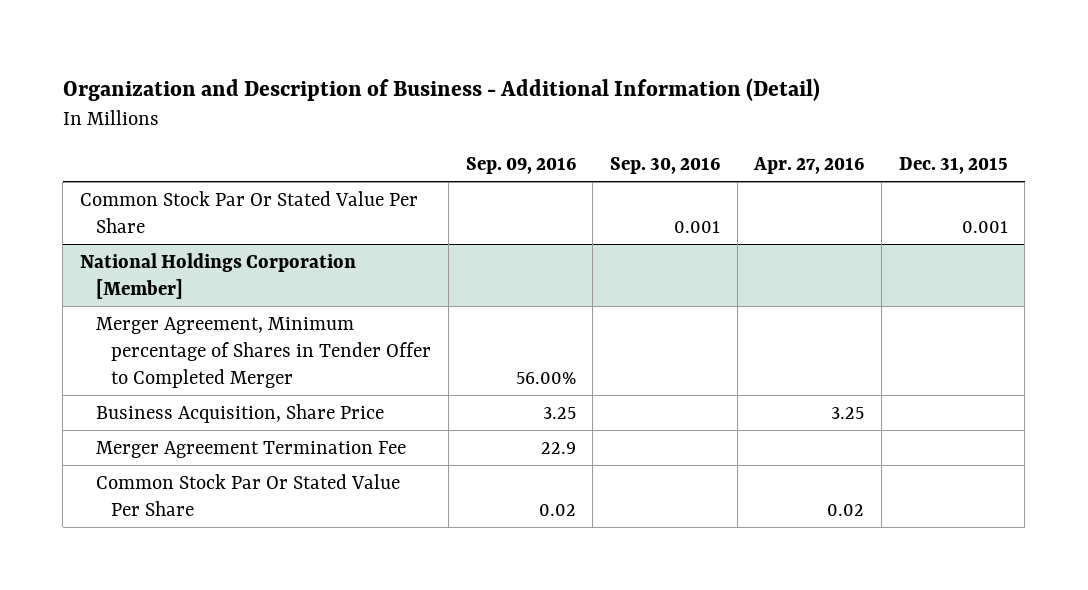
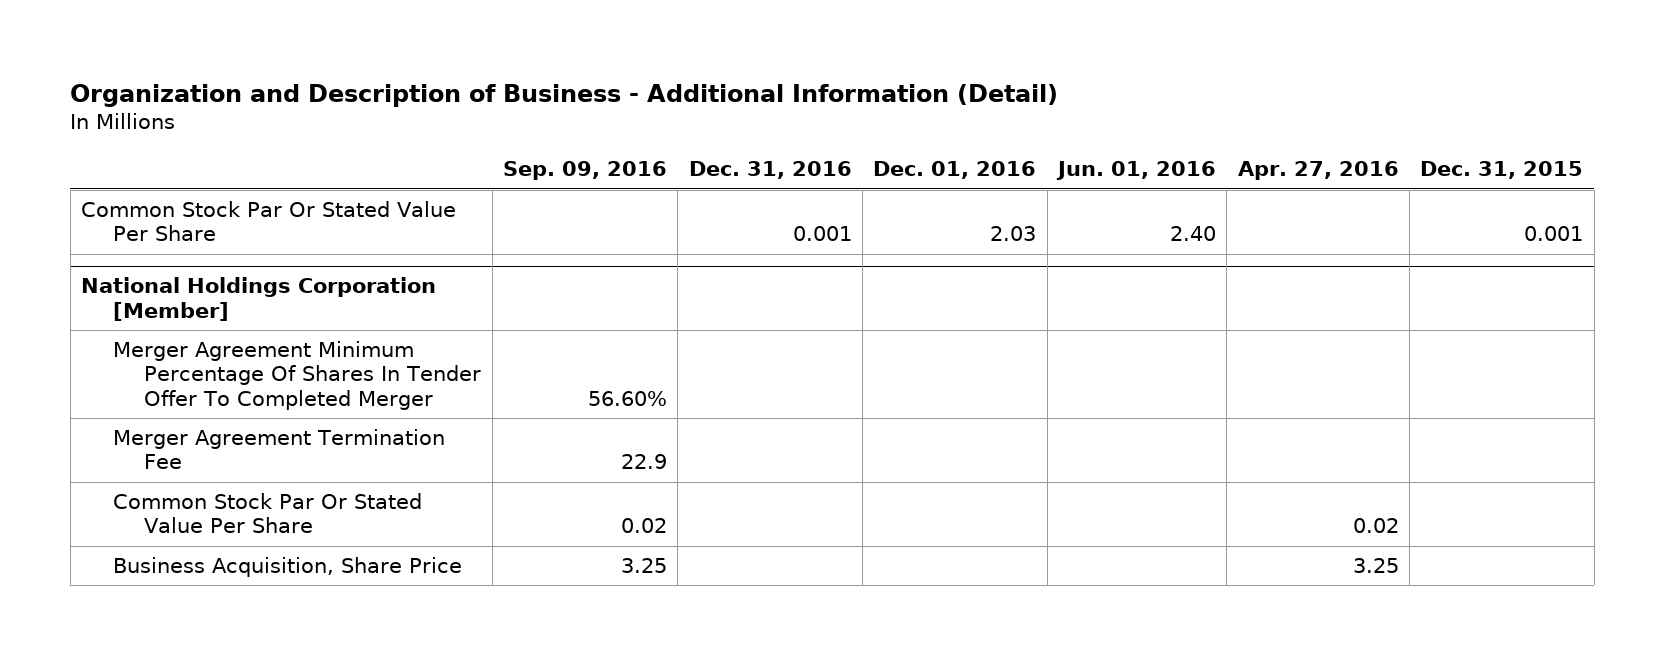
[610,156,721,174] Sep. 30, 2016 -> none
none -> [688,161,852,180] Dec. 31, 2016
none -> [873,161,1037,180] Dec. 01, 2016
none -> [1056,161,1217,181] Jun. 01, 2016
[95,316,432,388] Merger Agreement, Minimum percentage of Shares in Tender Offer to Completed Merger -> [112,341,482,410] Merger Agreement Minimum Percentage Of Shares In Tender Offer To Completed Merger
[515,371,576,384] 56.00% -> [587,390,667,406] 56.60%
[95,403,384,423] Business Acquisition, Share Price -> [112,557,462,578] Business Acquisition, Share Price

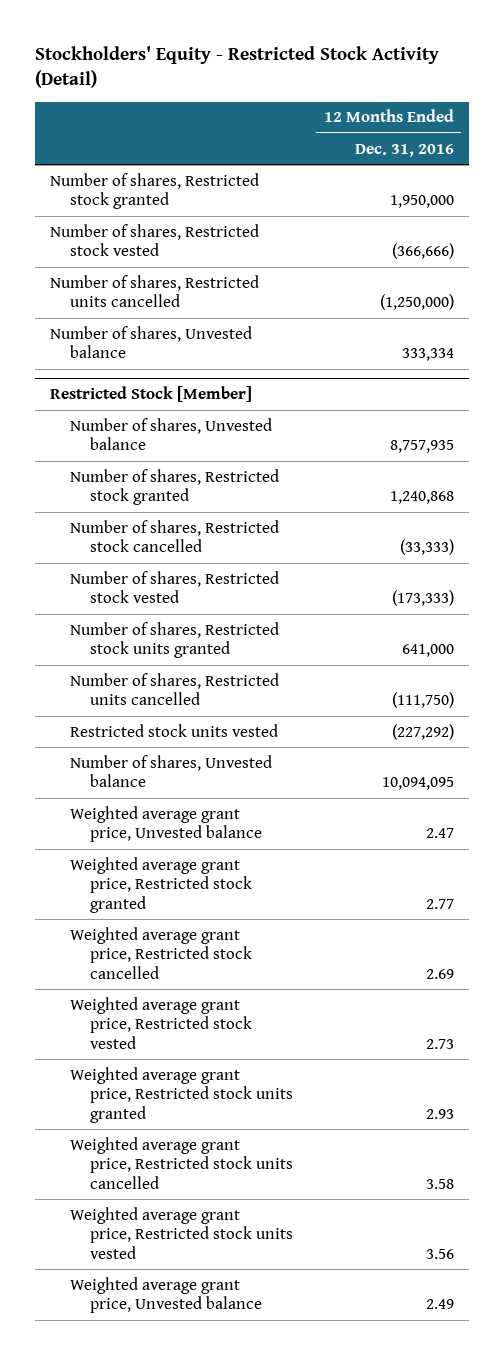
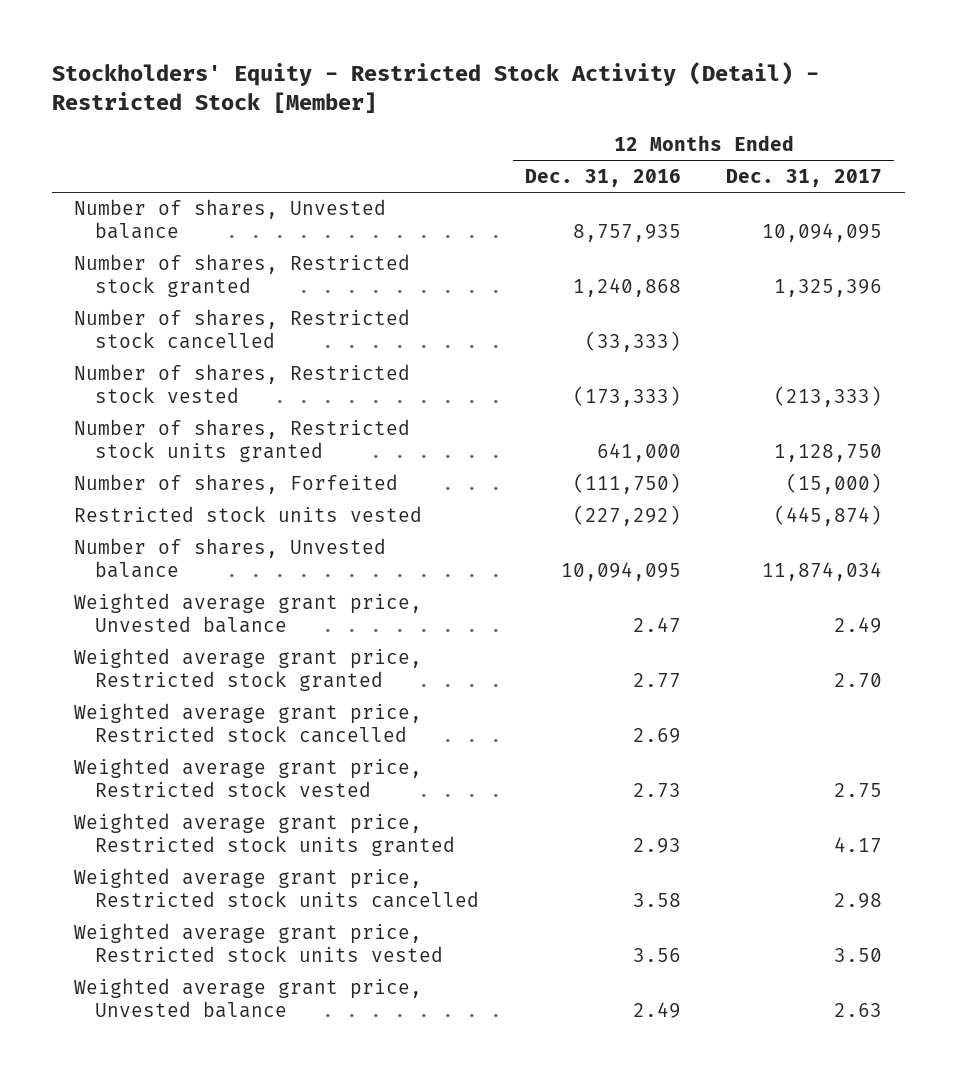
[34,45,439,89] Stockholders' Equity - Restricted Stock Activity (Detail) -> [51,61,819,113] Stockholders' Equity - Restricted Stock Activity (Detail) - Restricted Stock [Member]
none -> [726,169,883,188] Dec. 31, 2017
[50,172,260,210] Number of shares, Restricted stock granted -> none
[50,223,260,257] Number of shares, Restricted stock vested -> none
[50,274,260,308] Number of shares, Restricted units cancelled -> none
[50,325,253,359] Number of shares, Unvested balance -> none
[50,386,253,403] Restricted Stock [Member] -> none
[69,672,279,706] Number of shares, Restricted units cancelled -> [74,474,399,495] Number of shares, Forfeited

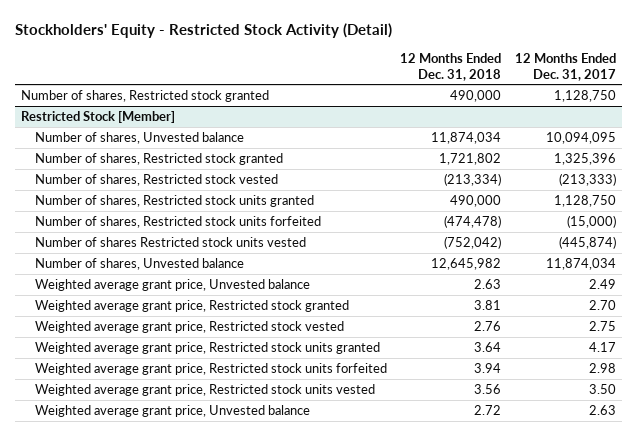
[51,61,819,113] Stockholders' Equity - Restricted Stock Activity (Detail) - Restricted Stock [Member] -> [14,22,392,38] Stockholders' Equity - Restricted Stock Activity (Detail)
[524,169,681,188] Dec. 31, 2016 -> none
none -> [400,52,502,81] 12 Months Ended Dec. 31, 2018
none -> [21,89,270,102] Number of shares, Restricted stock granted
none -> [21,110,176,123] Restricted Stock [Member]
[74,309,411,350] Number of shares, Restricted stock cancelled -> none
[74,474,399,495] Number of shares, Forfeited -> [35,215,322,228] Number of shares, Restricted stock units forfeited
[74,506,423,523] Restricted stock units vested -> [35,236,307,247] Number of shares Restricted stock units vested
[74,703,423,744] Weighted average grant price, Restricted stock cancelled -> none
[74,868,480,909] Weighted average grant price, Restricted stock units cancelled -> [35,362,388,375] Weighted average grant price, Restricted stock units forfeited

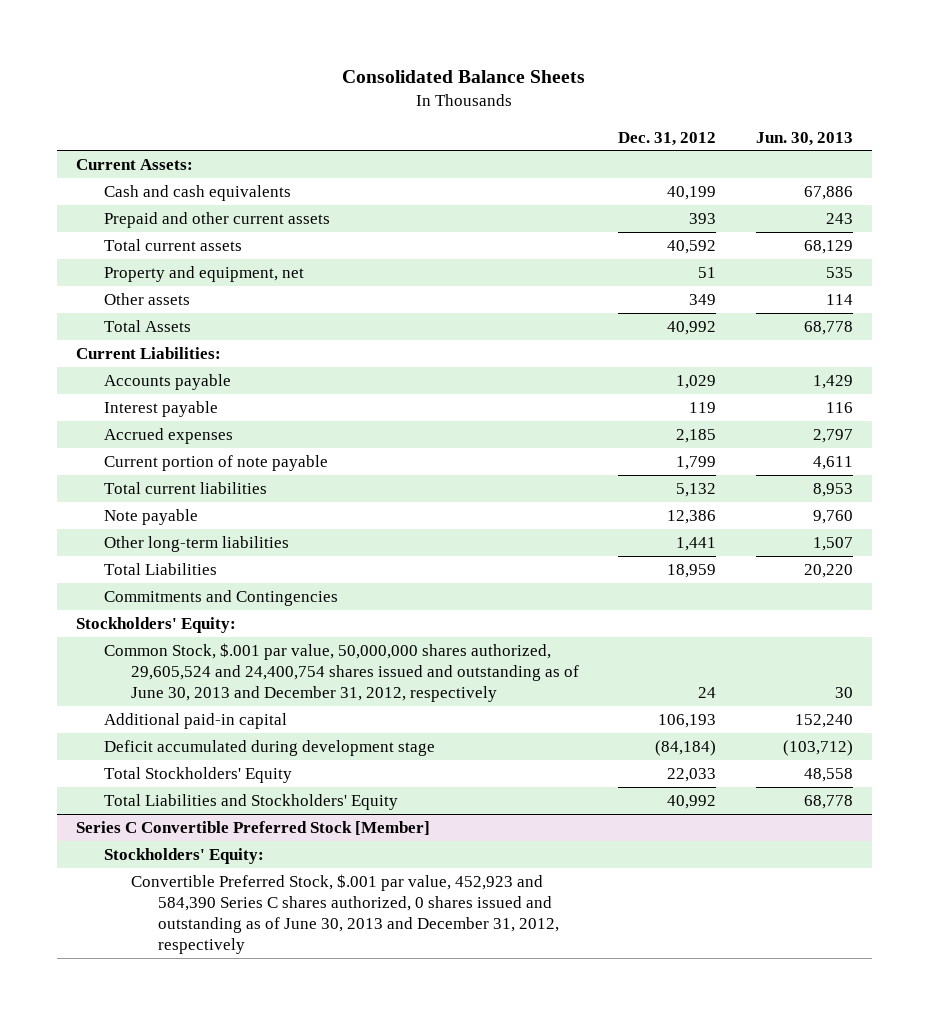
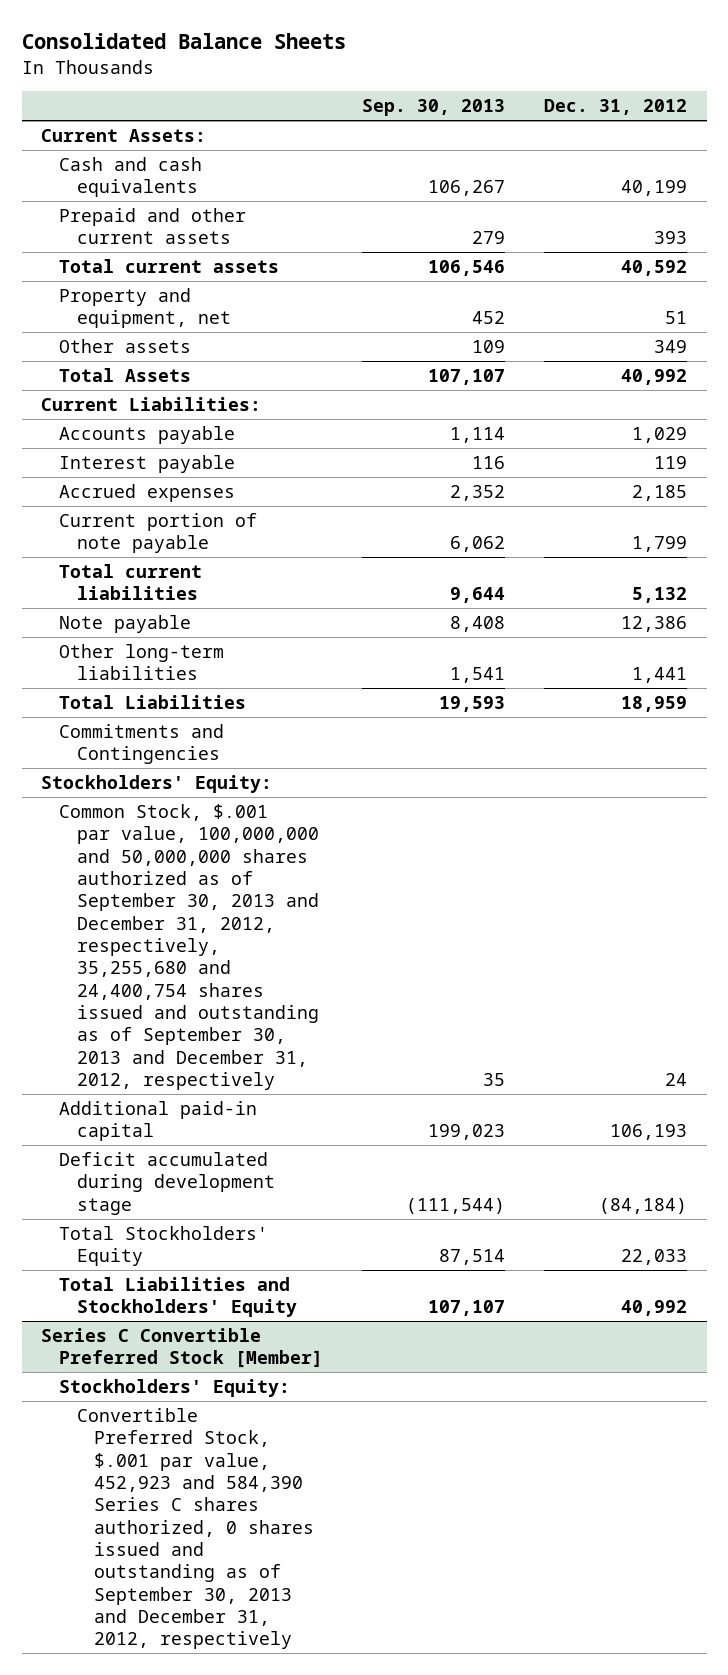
[755,131,853,146] Jun. 30, 2013 -> none
none -> [362,99,506,117] Sep. 30, 2013
[103,642,579,702] Common Stock, $.001 par value, 50,000,000 shares authorized, 29,605,524 and 24,400,754 shares issued and outstanding as of June 30, 2013 and December 31, 2012, respectively -> [58,803,319,1090] Common Stock, $.001 par value, 100,000,000 and 50,000,000 shares authorized as of September 30, 2013 and December 31, 2012, respectively, 35,255,680 and 24,400,754 shares issued and outstanding as of September 30, 2013 and December 31, 2012, respectively
[130,873,559,954] Convertible Preferred Stock, $.001 par value, 452,923 and 584,390 Series C shares authorized, 0 shares issued and outstanding as of June 30, 2013 and December 31, 2012, respectively -> [76,1407,315,1650] Convertible Preferred Stock, $.001 par value, 452,923 and 584,390 Series C shares authorized, 0 shares issued and outstanding as of September 30, 2013 and December 31, 2012, respectively

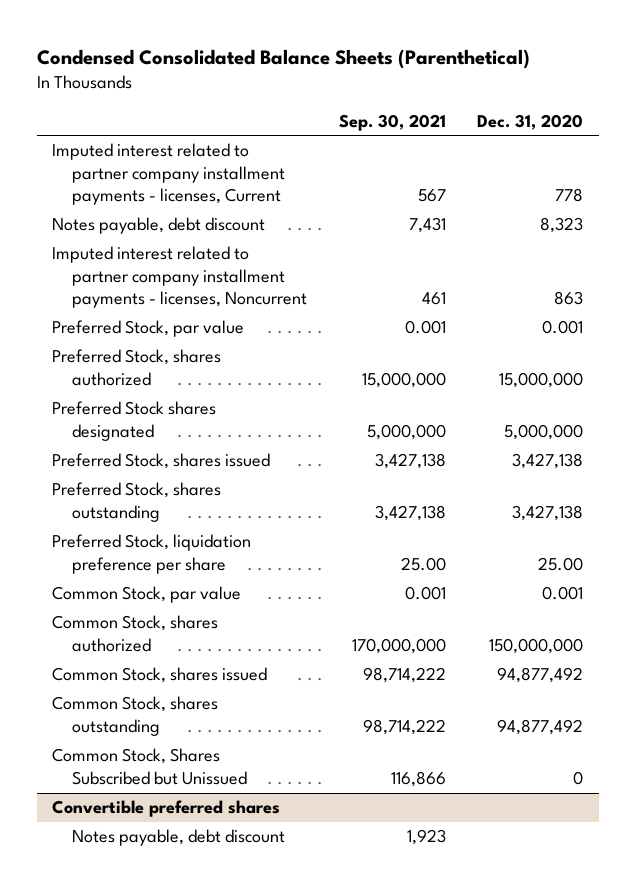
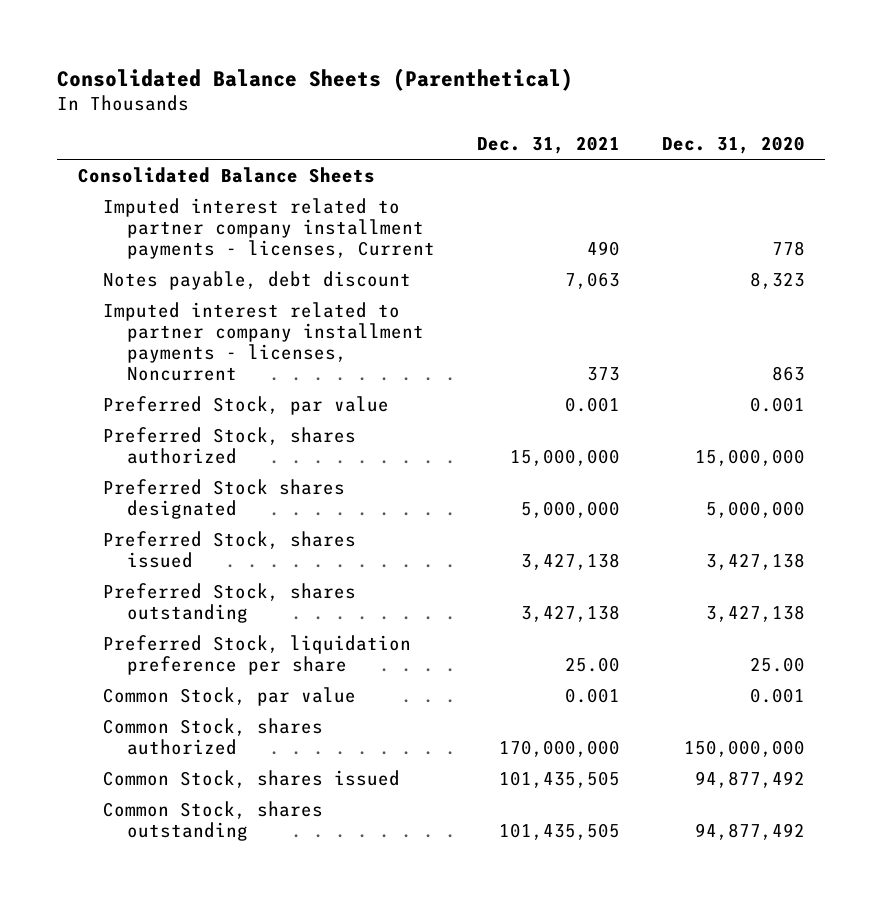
[36,49,530,70] Condensed Consolidated Balance Sheets (Parenthetical) -> [57,67,574,91] Consolidated Balance Sheets (Parenthetical)
[338,113,446,131] Sep. 30, 2021 -> none
none -> [476,136,620,155] Dec. 31, 2021
none -> [78,166,376,183] Consolidated Balance Sheets
[52,748,248,785] Common Stock, Shares Subscribed but Unissued -> none
[52,800,281,818] Convertible preferred shares -> none
[72,829,286,847] Notes payable, debt discount -> none

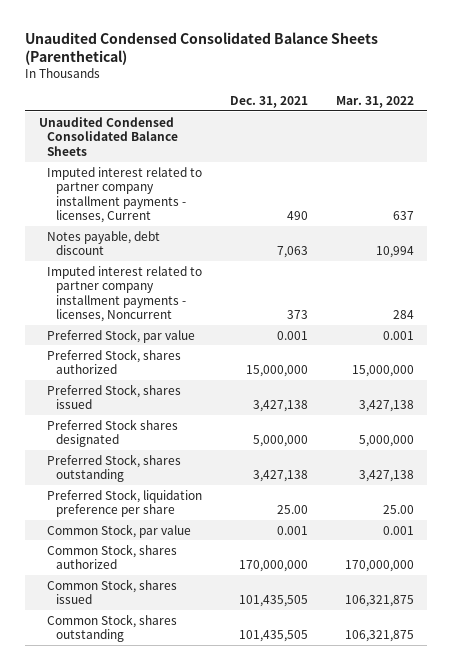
[57,67,574,91] Consolidated Balance Sheets (Parenthetical) -> [24,31,378,66] Unaudited Condensed Consolidated Balance Sheets (Parenthetical)
[661,136,805,155] Dec. 31, 2020 -> none
none -> [335,96,414,109] Mar. 31, 2022
[78,166,376,183] Consolidated Balance Sheets -> [38,116,179,156] Unaudited Condensed Consolidated Balance Sheets
[102,478,345,519] Preferred Stock shares designated -> [47,418,179,448] Preferred Stock shares designated

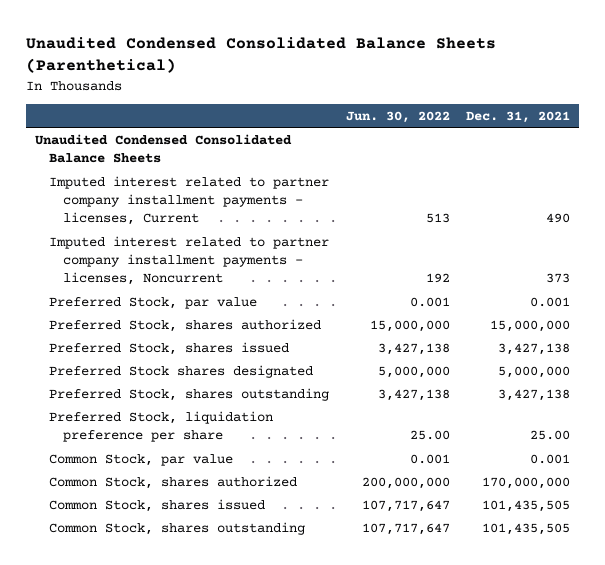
[335,96,414,109] Mar. 31, 2022 -> none
none -> [345,110,450,123] Jun. 30, 2022
[47,230,161,256] Notes payable, debt discount -> none

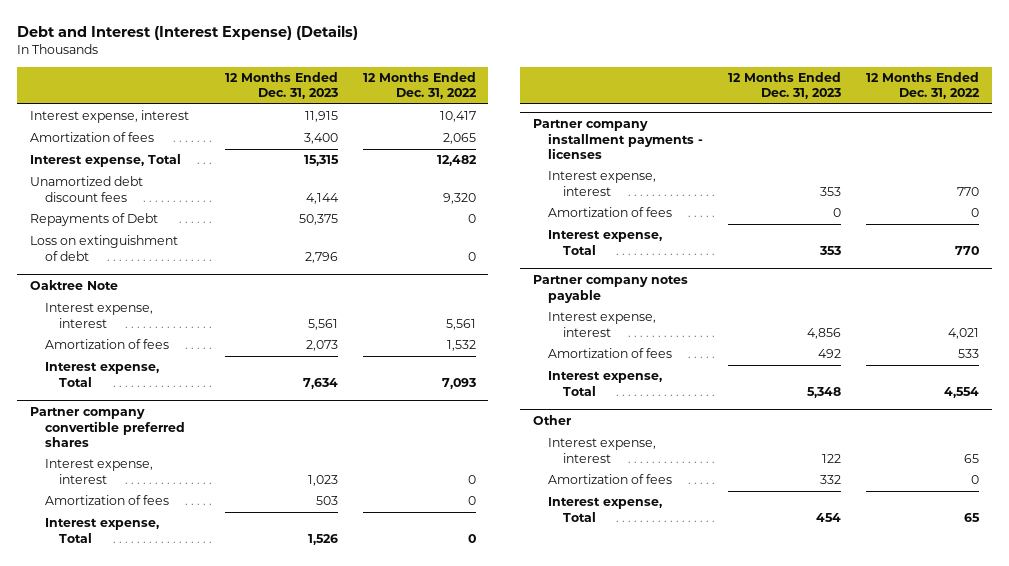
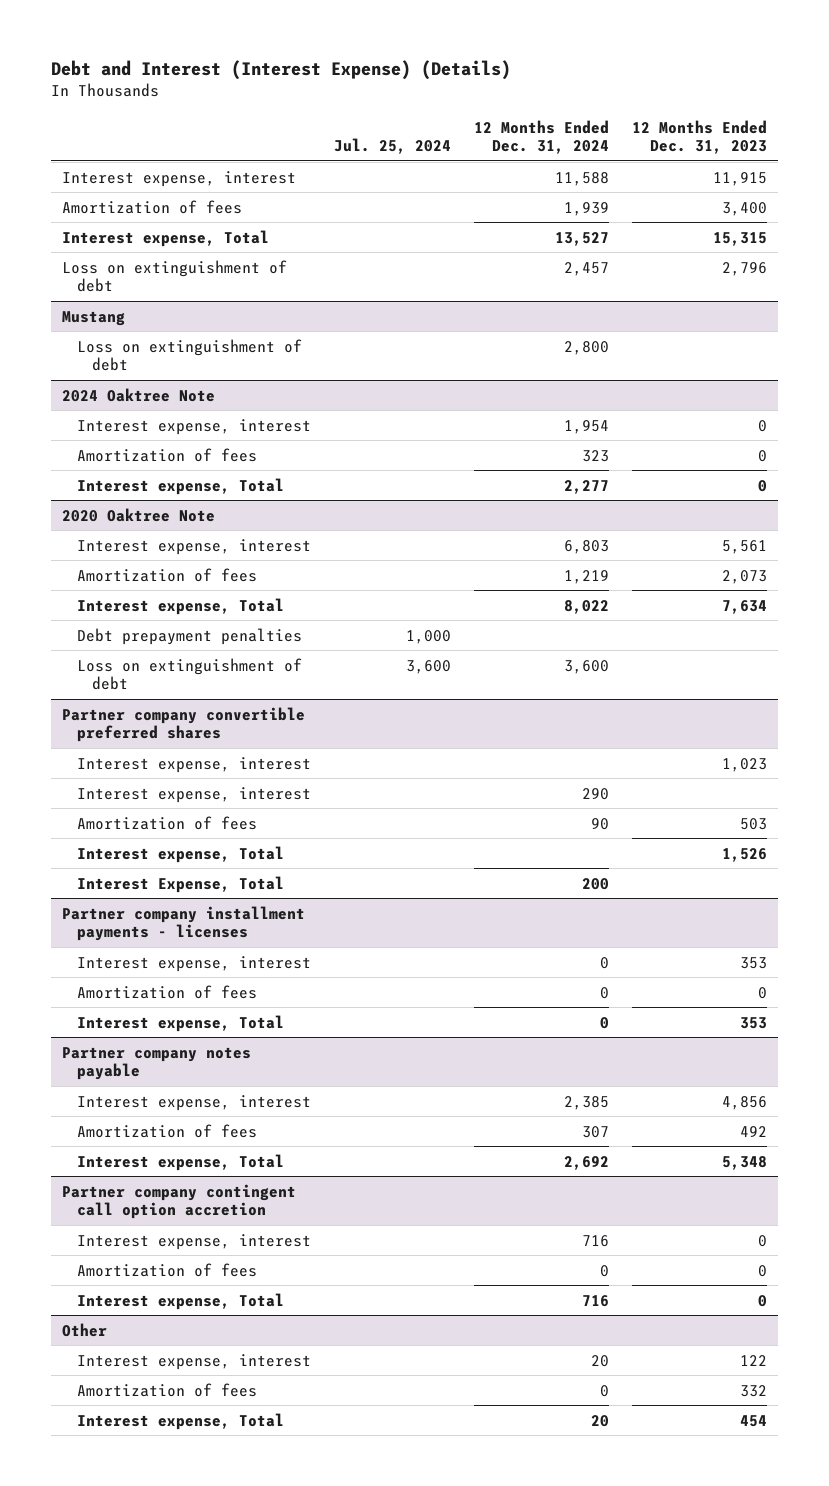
[362,71,477,100] 12 Months Ended Dec. 31, 2022 -> none
none -> [334,138,452,155] Jul. 25, 2024
none -> [473,119,609,155] 12 Months Ended Dec. 31, 2024
[29,176,143,202] Unamortized debt discount fees -> none
[29,213,158,227] Repayments of Debt -> none
none -> [62,310,126,326] Mustang
none -> [77,338,303,372] Loss on extinguishment of debt
[29,280,118,291] Oaktree Note -> [62,387,216,402] 2024 Oaktree Note
none -> [77,418,312,435] Interest expense, interest
none -> [77,447,258,462] Amortization of fees
none -> [77,477,285,495] Interest expense, Total
none -> [62,507,216,522] 2020 Oaktree Note
none -> [77,627,303,645] Debt prepayment penalties
none -> [77,657,303,691] Loss on extinguishment of debt
none -> [77,786,312,803] Interest expense, interest
none -> [77,875,285,893] Interest Expense, Total
none -> [62,1183,297,1220] Partner company contingent call option accretion
none -> [77,1233,312,1250] Interest expense, interest
none -> [77,1262,258,1277] Amortization of fees
none -> [77,1292,285,1310] Interest expense, Total

